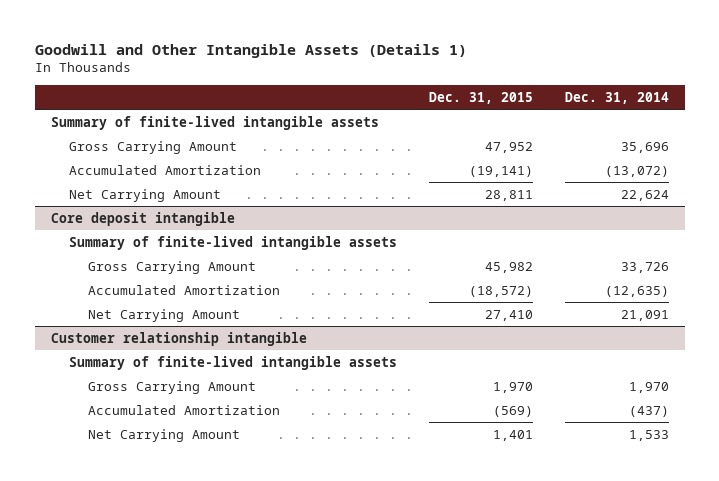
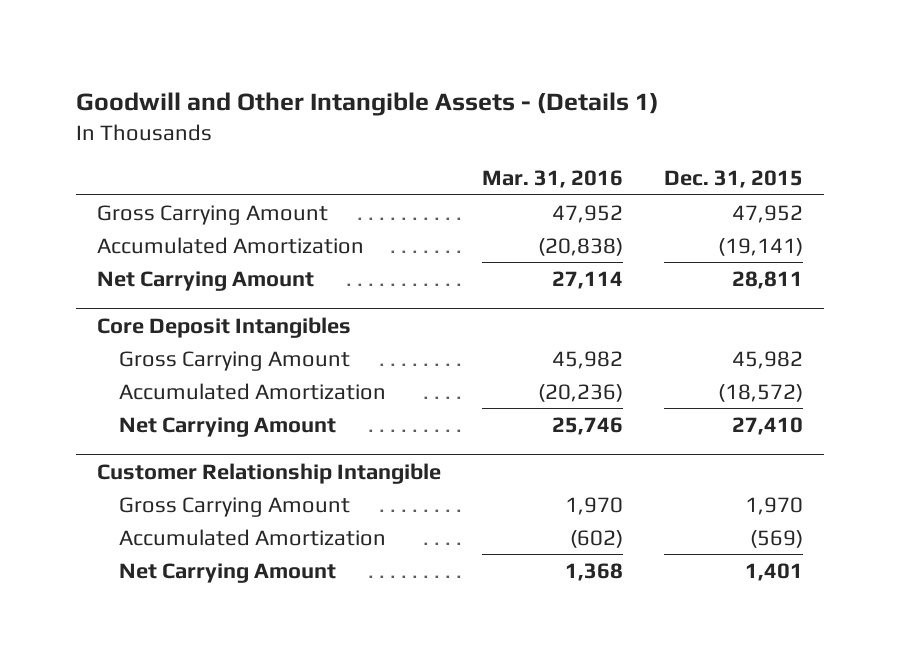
[34,43,467,58] Goodwill and Other Intangible Assets (Details 1) -> [76,92,660,117] Goodwill and Other Intangible Assets - (Details 1)
[564,91,669,104] Dec. 31, 2014 -> none
none -> [482,170,624,189] Mar. 31, 2016
[50,115,379,130] Summary of finite-lived intangible assets -> none
[69,235,398,250] Summary of finite-lived intangible assets -> none
[50,211,235,226] Core deposit intangible -> [96,316,351,338] Core Deposit Intangibles
[69,355,398,370] Summary of finite-lived intangible assets -> none
[50,331,307,346] Customer relationship intangible -> [96,462,441,484] Customer Relationship Intangible

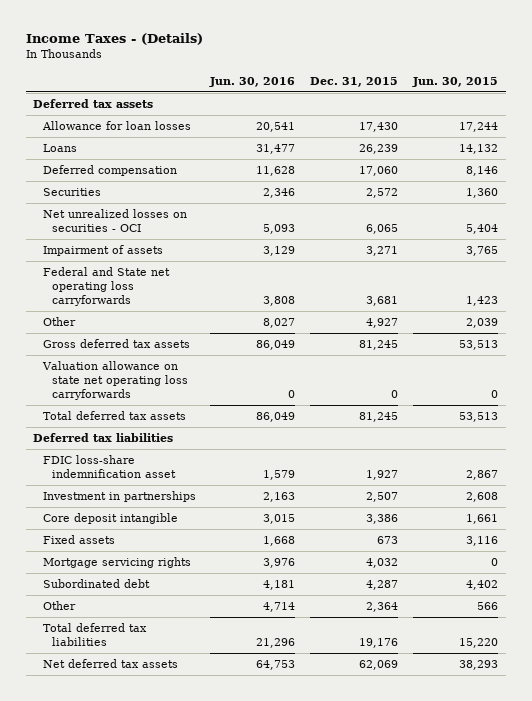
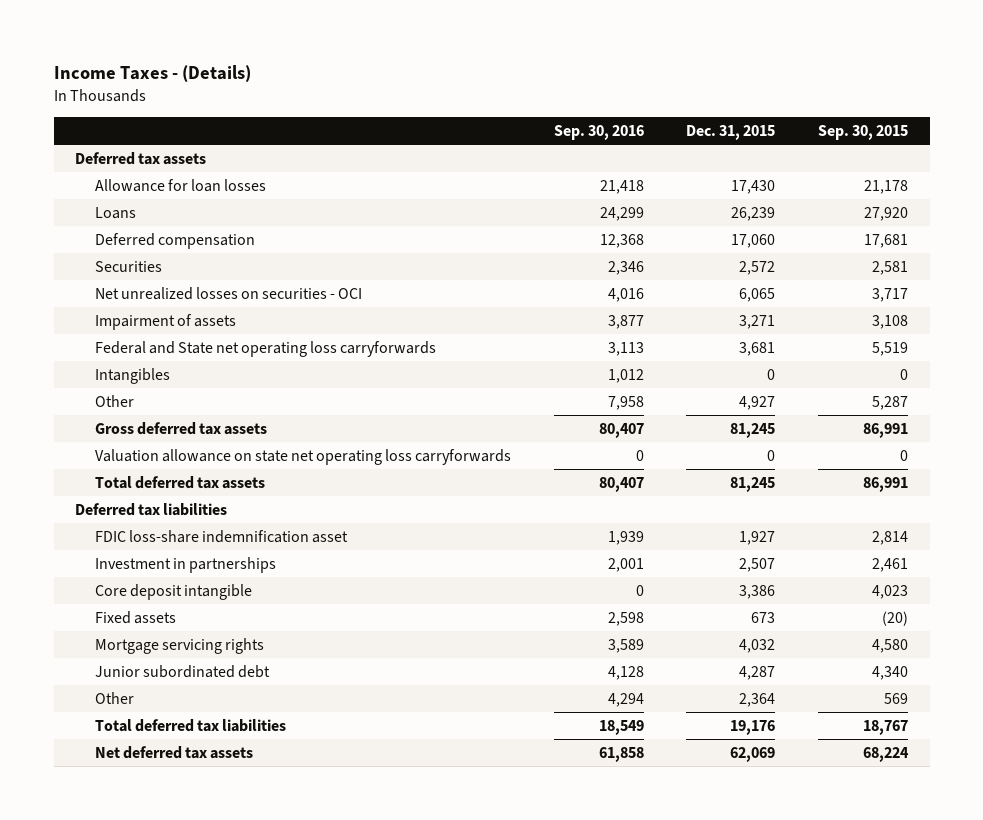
[209,76,296,87] Jun. 30, 2016 -> none
[412,76,499,87] Jun. 30, 2015 -> none
none -> [553,124,644,140] Sep. 30, 2016
none -> [818,124,909,140] Sep. 30, 2015
none -> [94,367,170,384] Intangibles
[42,579,150,589] Subordinated debt -> [94,664,270,678] Junior subordinated debt

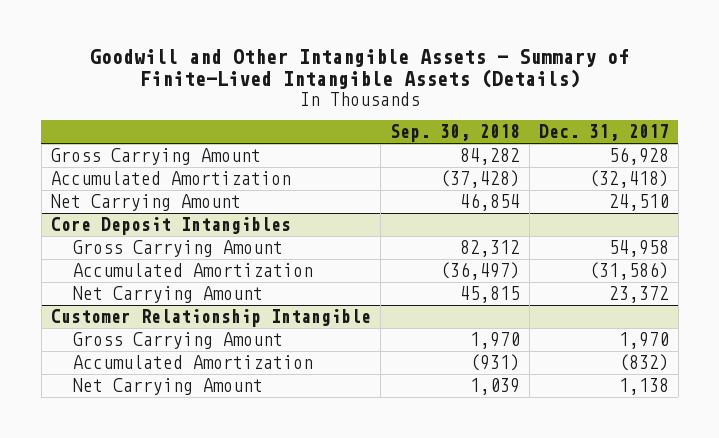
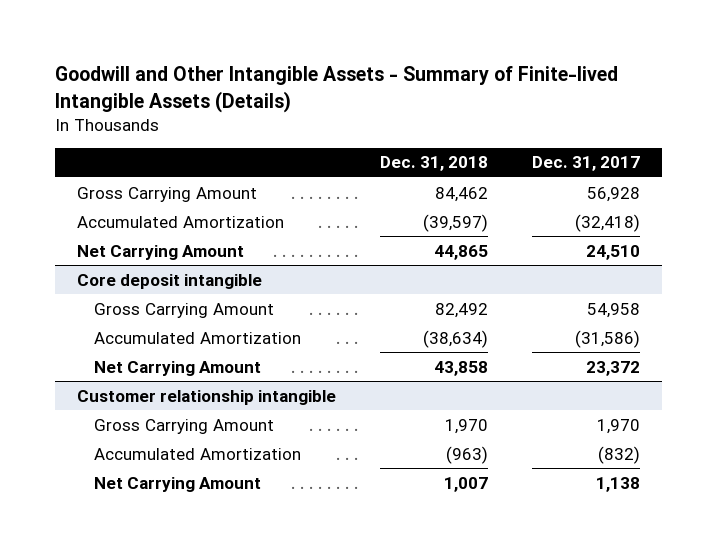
[89,48,629,90] Goodwill and Other Intangible Assets - Summary of Finite-Lived Intangible Assets (Details) -> [54,66,618,113] Goodwill and Other Intangible Assets - Summary of Finite-lived Intangible Assets (Details)
[389,124,520,143] Sep. 30, 2018 -> none
none -> [379,156,488,172] Dec. 31, 2018
[50,217,291,236] Core Deposit Intangibles -> [76,273,262,289] Core deposit intangible
[50,309,371,328] Customer Relationship Intangible -> [76,389,336,405] Customer relationship intangible

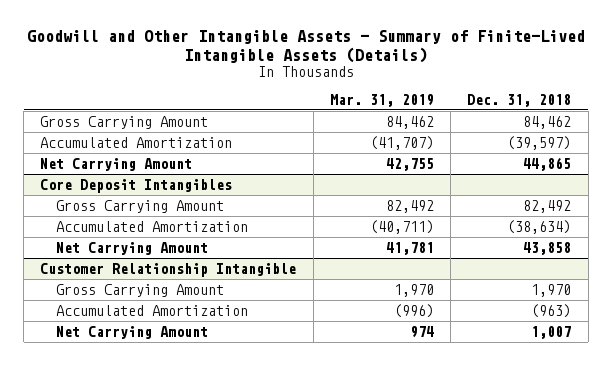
[54,66,618,113] Goodwill and Other Intangible Assets - Summary of Finite-lived Intangible Assets (Details) -> [26,30,585,63] Goodwill and Other Intangible Assets - Summary of Finite-Lived Intangible Assets (Details)
[531,156,640,172] Dec. 31, 2017 -> none
none -> [329,93,434,107] Mar. 31, 2019
[76,273,262,289] Core deposit intangible -> [40,179,233,194] Core Deposit Intangibles
[76,389,336,405] Customer relationship intangible -> [40,263,297,278] Customer Relationship Intangible

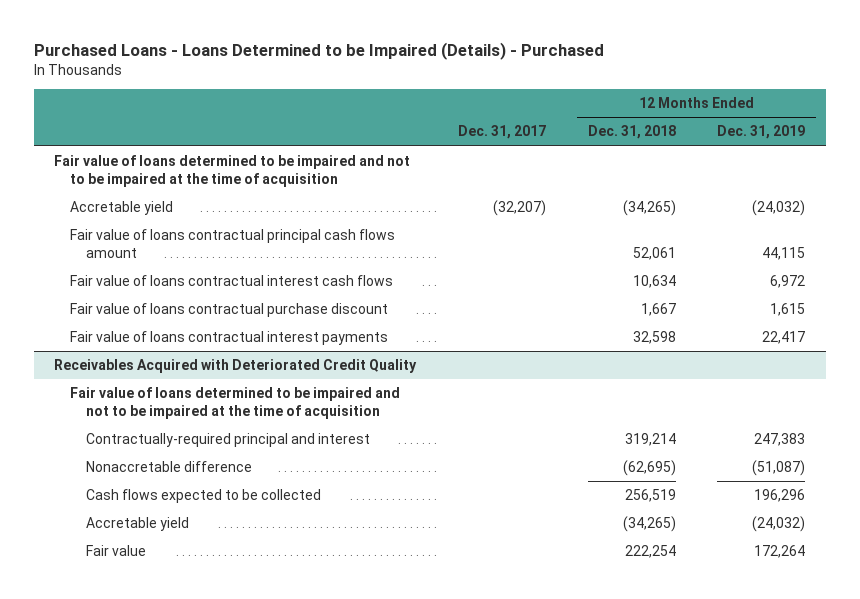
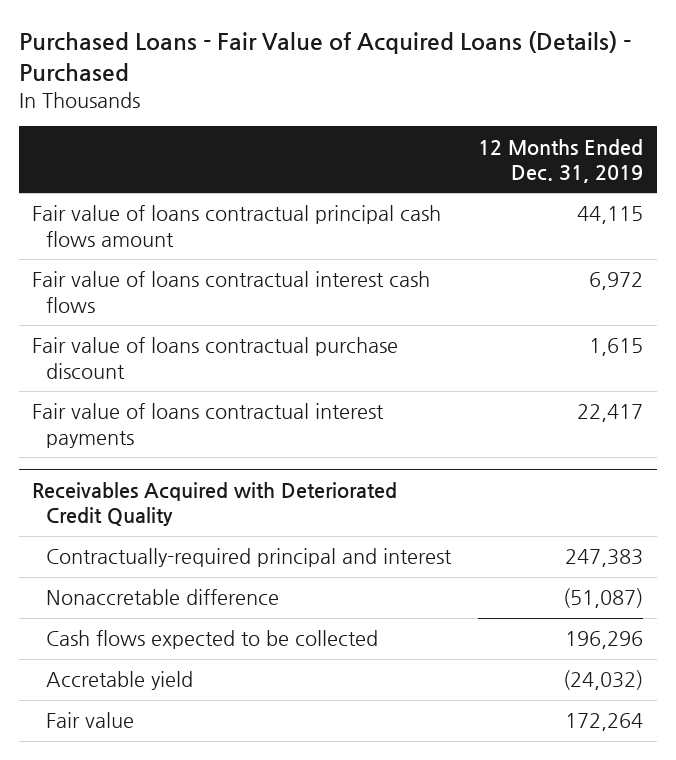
[33,41,604,60] Purchased Loans - Loans Determined to be Impaired (Details) - Purchased -> [18,31,631,82] Purchased Loans - Fair Value of Acquired Loans (Details) - Purchased
[458,125,547,140] Dec. 31, 2017 -> none
[587,125,676,140] Dec. 31, 2018 -> none
[54,155,411,187] Fair value of loans determined to be impaired and not to be impaired at the time of acquisition -> none
[70,201,174,216] Accretable yield -> none
[70,387,401,419] Fair value of loans determined to be impaired and not to be impaired at the time of acquisition -> none

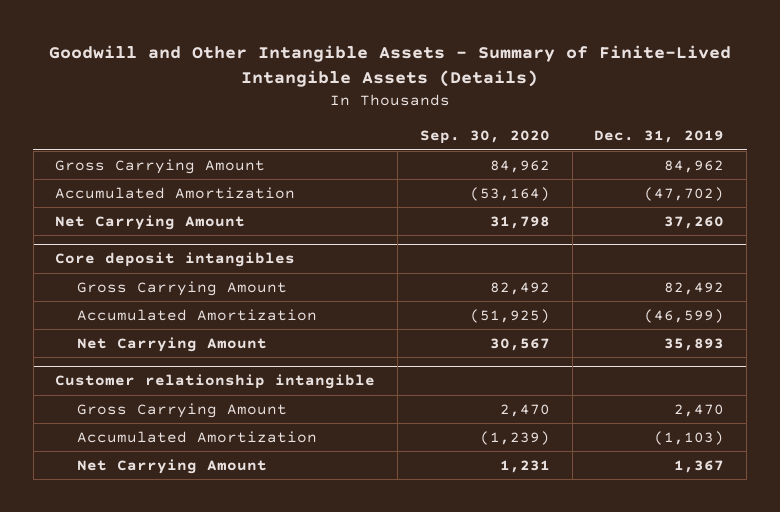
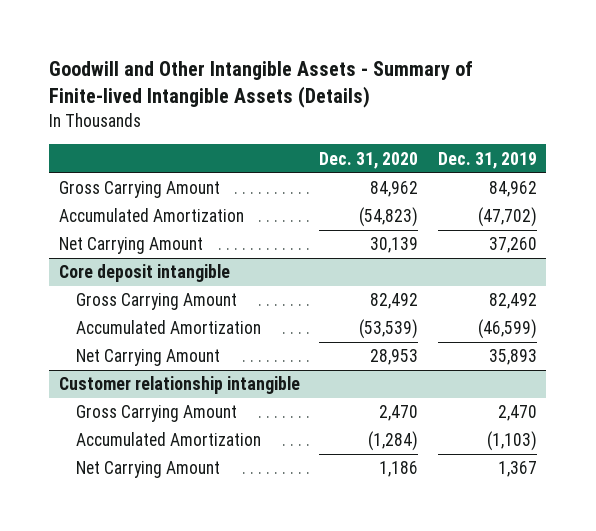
[48,45,731,88] Goodwill and Other Intangible Assets - Summary of Finite-Lived Intangible Assets (Details) -> [49,61,474,109] Goodwill and Other Intangible Assets - Summary of Finite-lived Intangible Assets (Details)
[419,130,550,145] Sep. 30, 2020 -> none
none -> [319,151,419,169] Dec. 31, 2020
[55,252,296,268] Core deposit intangibles -> [59,264,231,283] Core deposit intangible

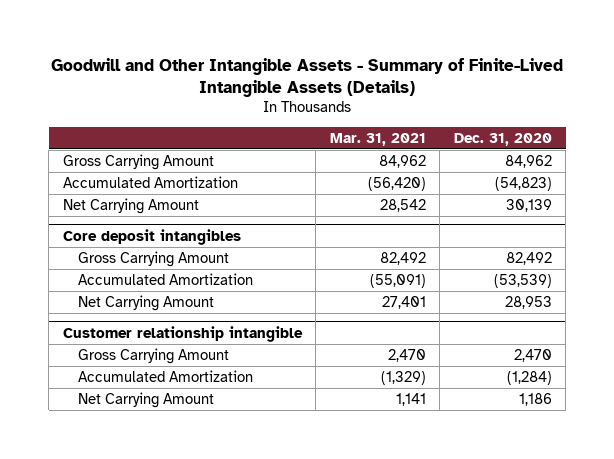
[49,61,474,109] Goodwill and Other Intangible Assets - Summary of Finite-lived Intangible Assets (Details) -> [51,57,564,97] Goodwill and Other Intangible Assets - Summary of Finite-Lived Intangible Assets (Details)
[437,151,537,169] Dec. 31, 2019 -> none
none -> [329,132,426,146] Mar. 31, 2021
[59,264,231,283] Core deposit intangible -> [62,228,241,245] Core deposit intangibles

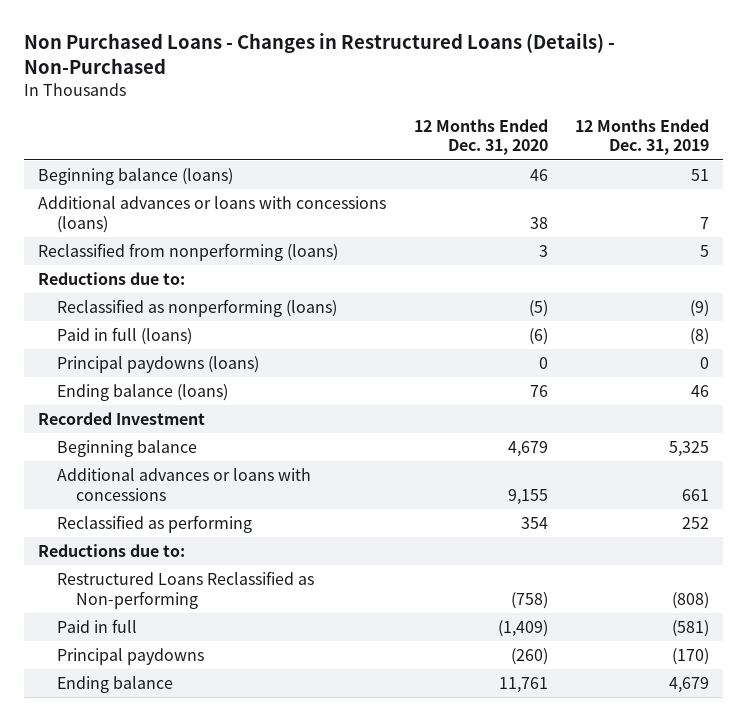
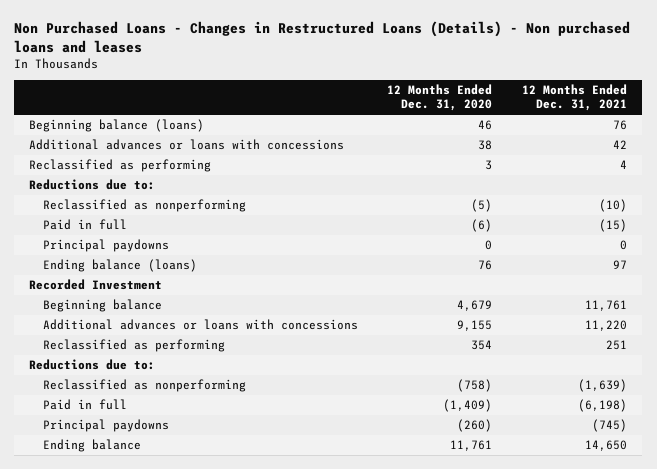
[24,33,616,75] Non Purchased Loans - Changes in Restructured Loans (Details) - Non-Purchased -> [14,21,631,53] Non Purchased Loans - Changes in Restructured Loans (Details) - Non purchased loans and leases
[575,118,710,156] 12 Months Ended Dec. 31, 2019 -> none
none -> [522,84,628,112] 12 Months Ended Dec. 31, 2021
[38,196,387,233] Additional advances or loans with concessions (loans) -> [29,139,345,151] Additional advances or loans with concessions
[38,243,339,262] Reclassified from nonperforming (loans) -> [29,159,212,173] Reclassified as performing
[56,299,337,318] Reclassified as nonperforming (loans) -> [42,199,246,213] Reclassified as nonperforming
[56,327,192,346] Paid in full (loans) -> [42,219,127,231] Paid in full
[56,356,259,374] Principal paydowns (loans) -> [42,239,169,253] Principal paydowns
[56,571,314,609] Restructured Loans Reclassified as Non-performing -> [42,379,246,393] Reclassified as nonperforming

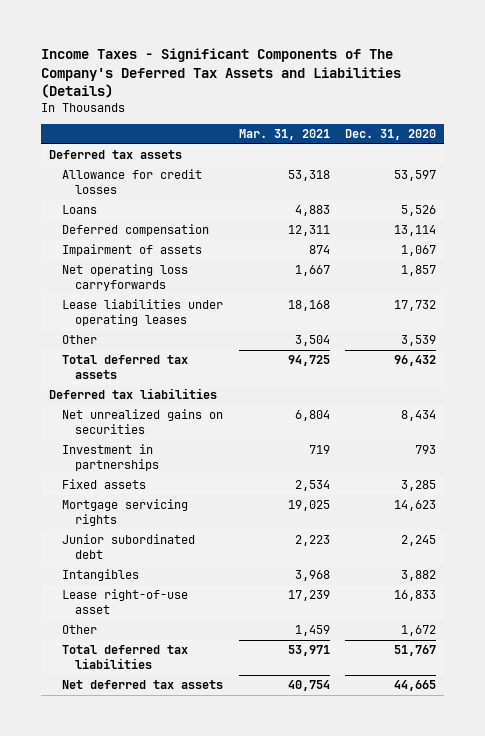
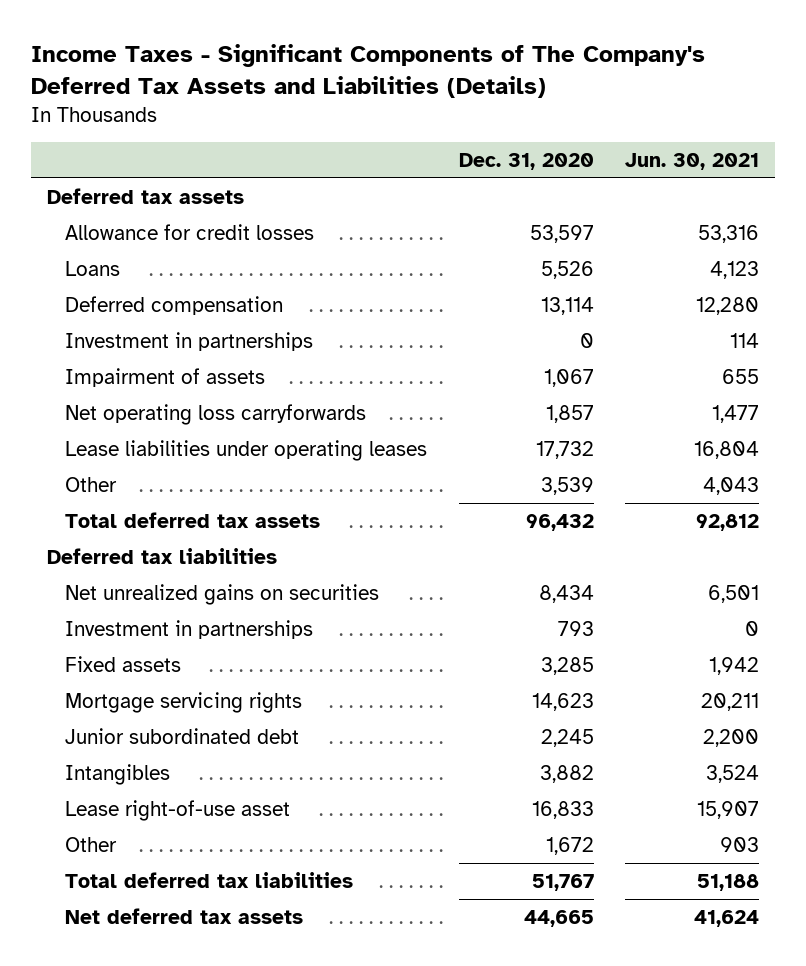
[238,129,330,141] Mar. 31, 2021 -> none
none -> [625,152,760,170] Jun. 30, 2021
none -> [64,331,313,351] Investment in partnerships

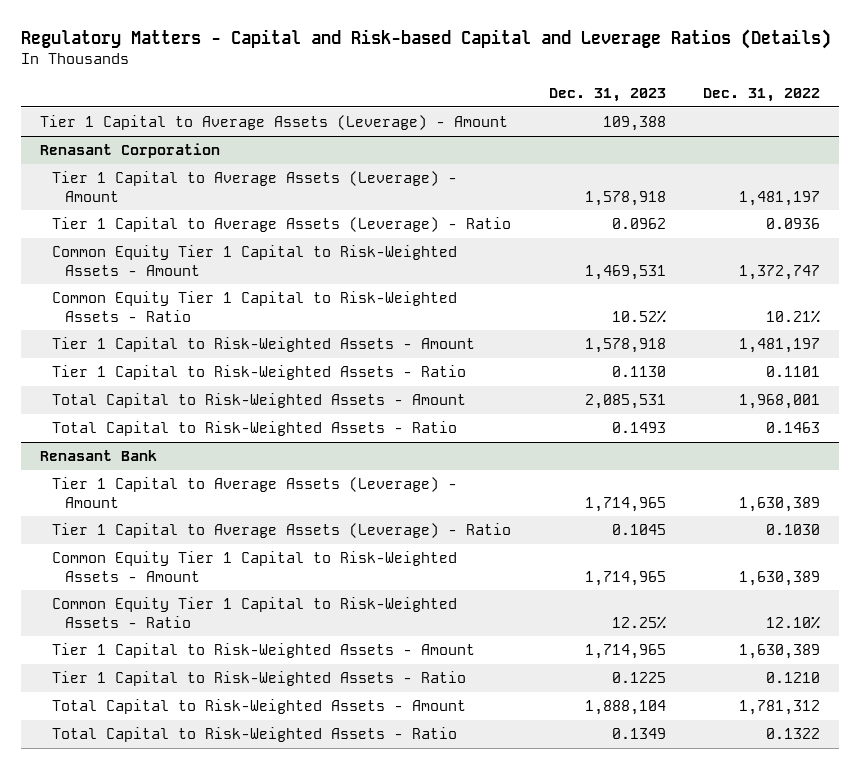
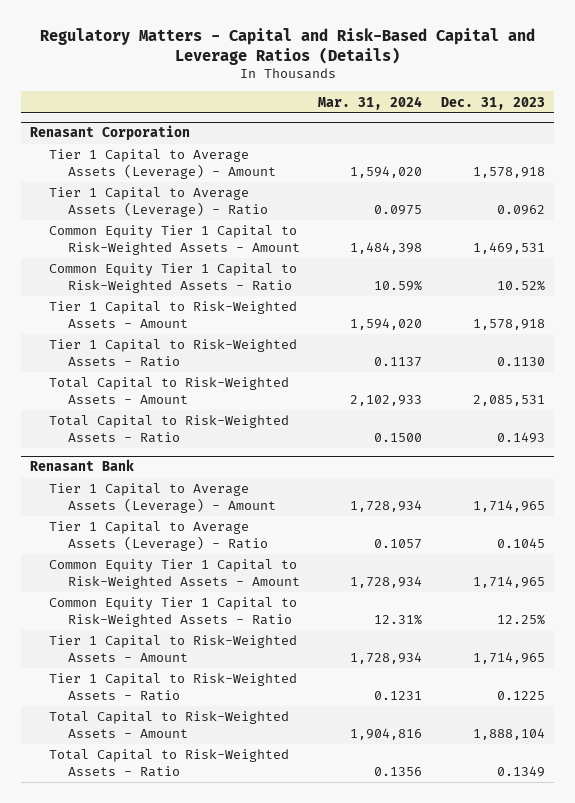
[21,29,832,50] Regulatory Matters - Capital and Risk-based Capital and Leverage Ratios (Details) -> [39,28,535,66] Regulatory Matters - Capital and Risk-Based Capital and Leverage Ratios (Details)
[703,88,821,103] Dec. 31, 2022 -> none
none -> [318,95,423,110] Mar. 31, 2024
[39,115,508,131] Tier 1 Capital to Average Assets (Leverage) - Amount -> none

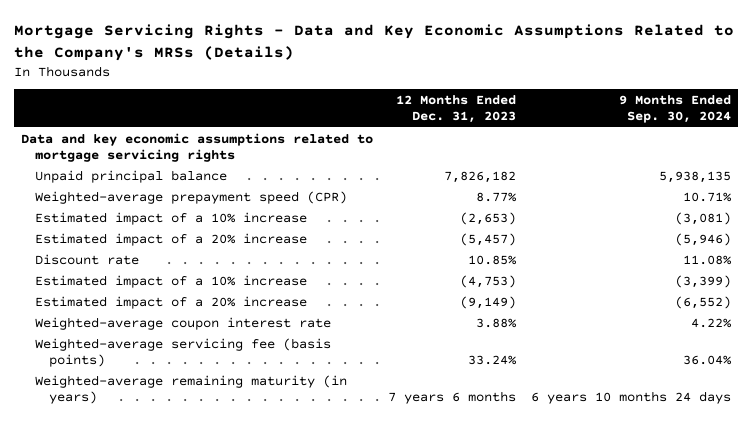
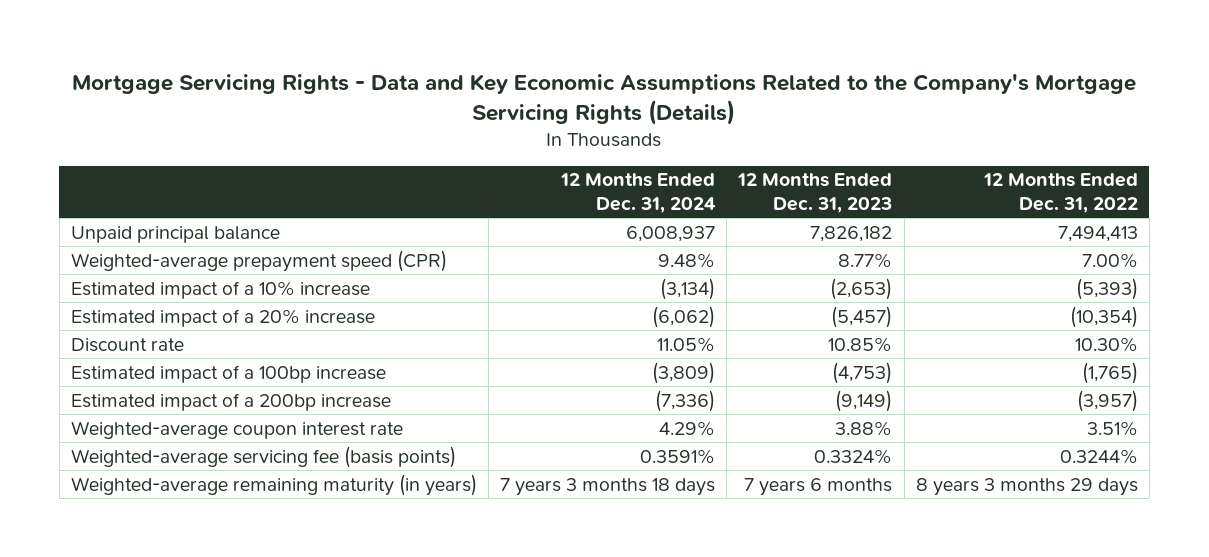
[13,24,734,61] Mortgage Servicing Rights - Data and Key Economic Assumptions Related to the Company's MRSs (Details) -> [72,73,1137,125] Mortgage Servicing Rights - Data and Key Economic Assumptions Related to the Company's Mortgage Servicing Rights (Details)
[618,95,731,124] 9 Months Ended Sep. 30, 2024 -> none
none -> [560,173,717,213] 12 Months Ended Dec. 31, 2024
none -> [982,173,1138,213] 12 Months Ended Dec. 31, 2022
[21,132,374,162] Data and key economic assumptions related to mortgage servicing rights -> none
[35,274,308,288] Estimated impact of a 10% increase -> [71,364,387,383] Estimated impact of a 100bp increase
[35,295,308,309] Estimated impact of a 20% increase -> [71,392,392,411] Estimated impact of a 200bp increase
[467,354,517,365] 33.24% -> [814,448,893,464] 0.3324%

